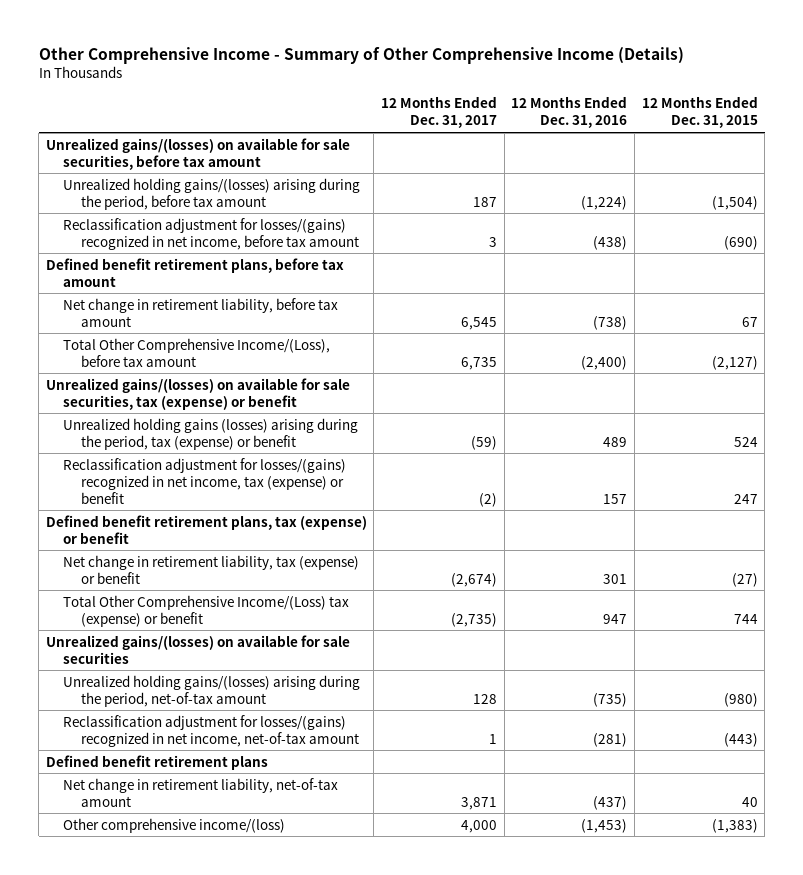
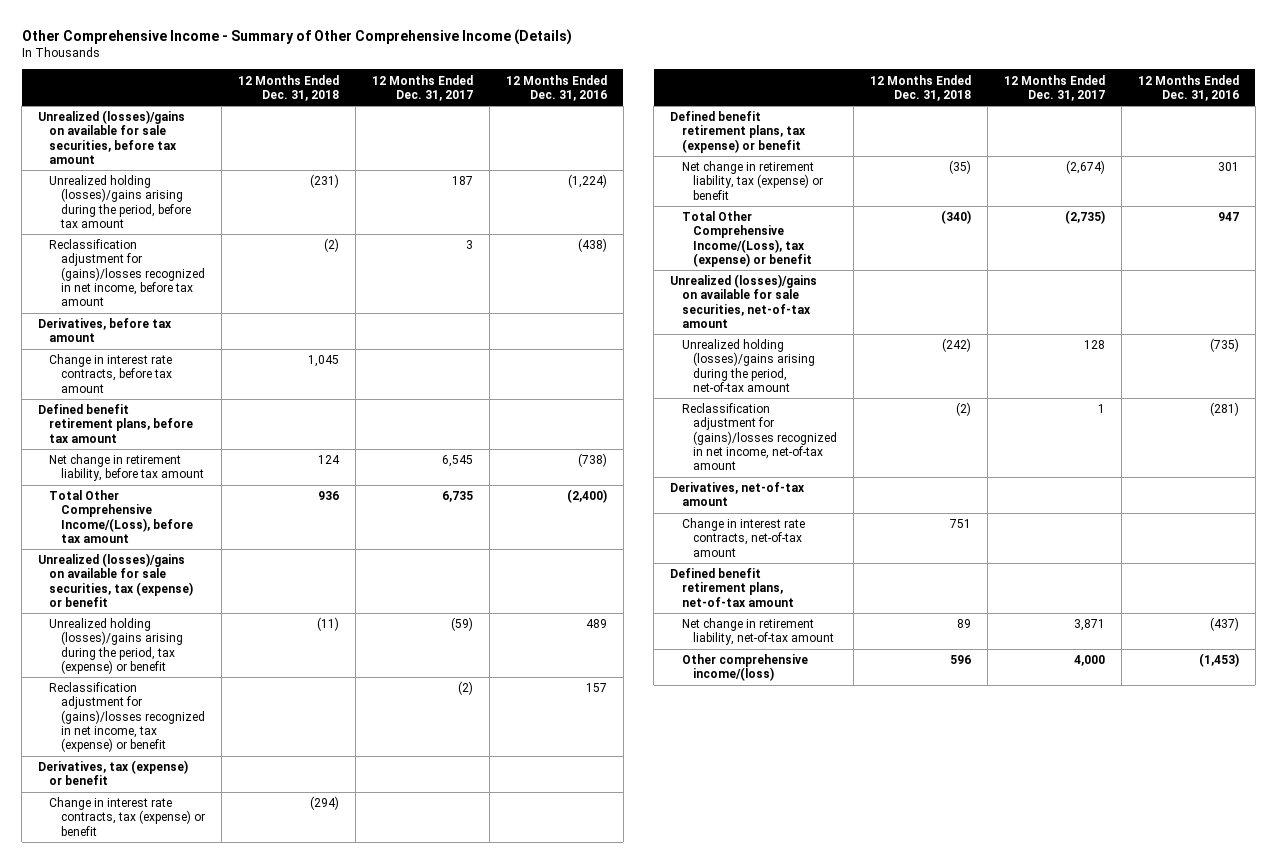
[641,96,758,129] 12 Months Ended Dec. 31, 2015 -> none
none -> [237,74,339,101] 12 Months Ended Dec. 31, 2018
[45,137,350,170] Unrealized gains/(losses) on available for sale securities, before tax amount -> [38,110,186,164] Unrealized (losses)/gains on available for sale securities, before tax amount
[63,177,361,210] Unrealized holding gains/(losses) arising during the period, before tax amount -> [49,175,191,228] Unrealized holding (losses)/gains arising during the period, before tax amount
[63,217,360,250] Reclassification adjustment for losses/(gains) recognized in net income, before tax amount -> [49,239,205,306] Reclassification adjustment for (gains)/losses recognized in net income, before tax amount
none -> [38,318,173,343] Derivatives, before tax amount
none -> [49,354,173,393] Change in interest rate contracts, before tax amount
[45,377,350,410] Unrealized gains/(losses) on available for sale securities, tax (expense) or benefit -> [38,553,194,607] Unrealized (losses)/gains on available for sale securities, tax (expense) or benefit
[63,417,359,450] Unrealized holding gains (losses) arising during the period, tax (expense) or benefit -> [49,618,183,674] Unrealized holding (losses)/gains arising during the period, tax (expense) or benefit
[63,457,347,504] Reclassification adjustment for losses/(gains) recognized in net income, tax (expense) or benefit -> [49,682,205,752] Reclassification adjustment for (gains)/losses recognized in net income, tax (expense) or benefit
none -> [38,760,189,786] Derivatives, tax (expense) or benefit
none -> [49,797,205,836] Change in interest rate contracts, tax (expense) or benefit
[63,594,350,627] Total Other Comprehensive Income/(Loss) tax (expense) or benefit -> [681,211,813,267] Total Other Comprehensive Income/(Loss), tax (expense) or benefit
[45,634,350,664] Unrealized gains/(losses) on available for sale securities -> [670,274,818,328] Unrealized (losses)/gains on available for sale securities, net-of-tax amount
[63,674,361,707] Unrealized holding gains/(losses) arising during the period, net-of-tax amount -> [681,339,816,392] Unrealized holding (losses)/gains arising during the period, net-of-tax amount
[63,714,360,747] Reclassification adjustment for losses/(gains) recognized in net income, net-of-tax amount -> [681,403,838,470] Reclassification adjustment for (gains)/losses recognized in net income, net-of-tax amount
none -> [670,482,806,507] Derivatives, net-of-tax amount
none -> [681,518,805,557] Change in interest rate contracts, net-of-tax amount
[45,754,268,770] Defined benefit retirement plans -> [670,568,794,607] Defined benefit retirement plans, net-of-tax amount

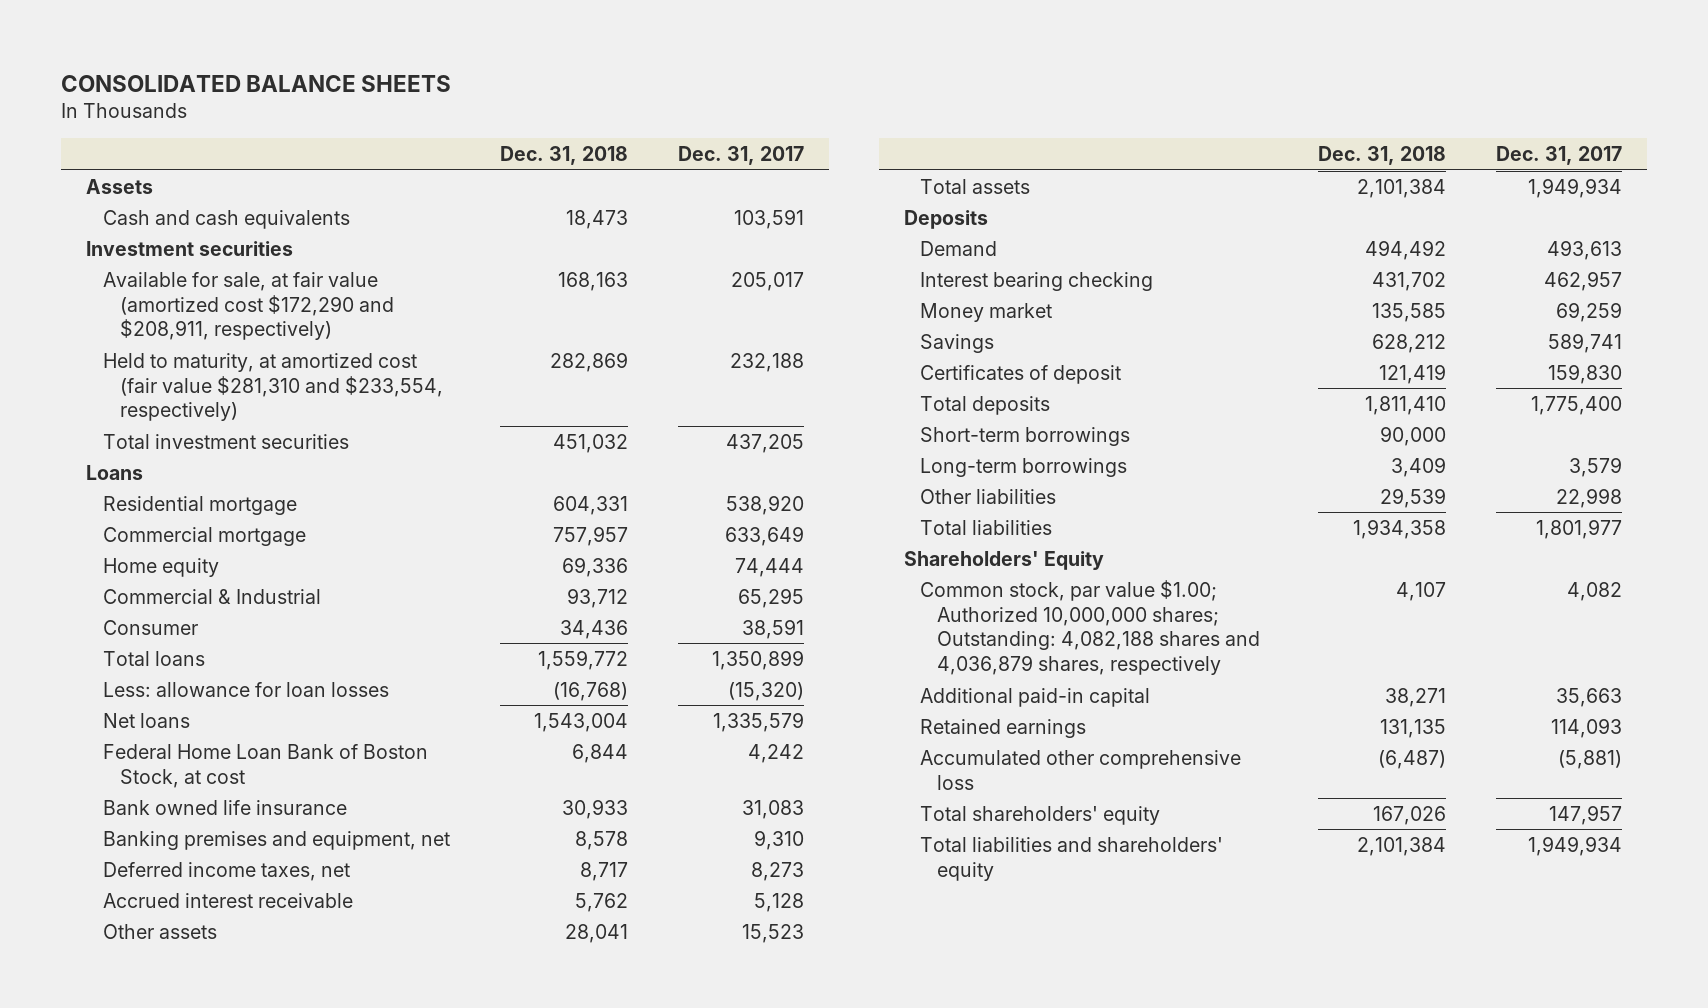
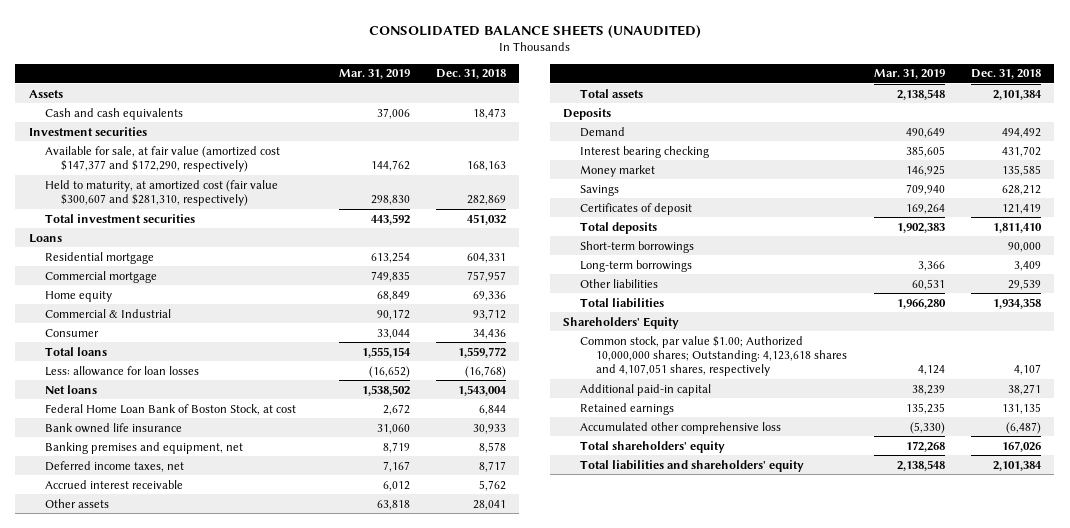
[61,74,452,92] CONSOLIDATED BALANCE SHEETS -> [368,24,701,38] CONSOLIDATED BALANCE SHEETS (UNAUDITED)
[678,146,805,166] Dec. 31, 2017 -> none
none -> [338,69,410,80] Mar. 31, 2019
[103,271,394,341] Available for sale, at fair value (amortized cost $172,290 and $208,911, respectively) -> [45,145,281,172] Available for sale, at fair value (amortized cost $147,377 and $172,290, respectively)
[103,352,443,422] Held to maturity, at amortized cost (fair value $281,310 and $233,554, respectively) -> [45,179,279,206] Held to maturity, at amortized cost (fair value $300,607 and $281,310, respectively)
[920,579,1261,676] Common stock, par value $1.00; Authorized 10,000,000 shares; Outstanding: 4,082,188 shares and 4,036,879 shares, respectively -> [579,335,848,377] Common stock, par value $1.00; Authorized 10,000,000 shares; Outstanding: 4,123,618 shares and 4,107,051 shares, respectively

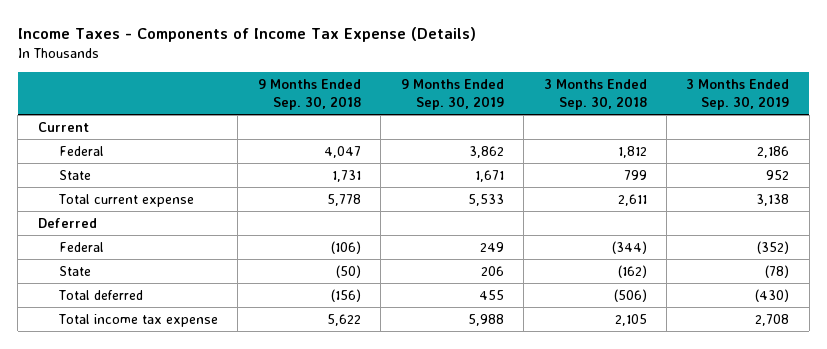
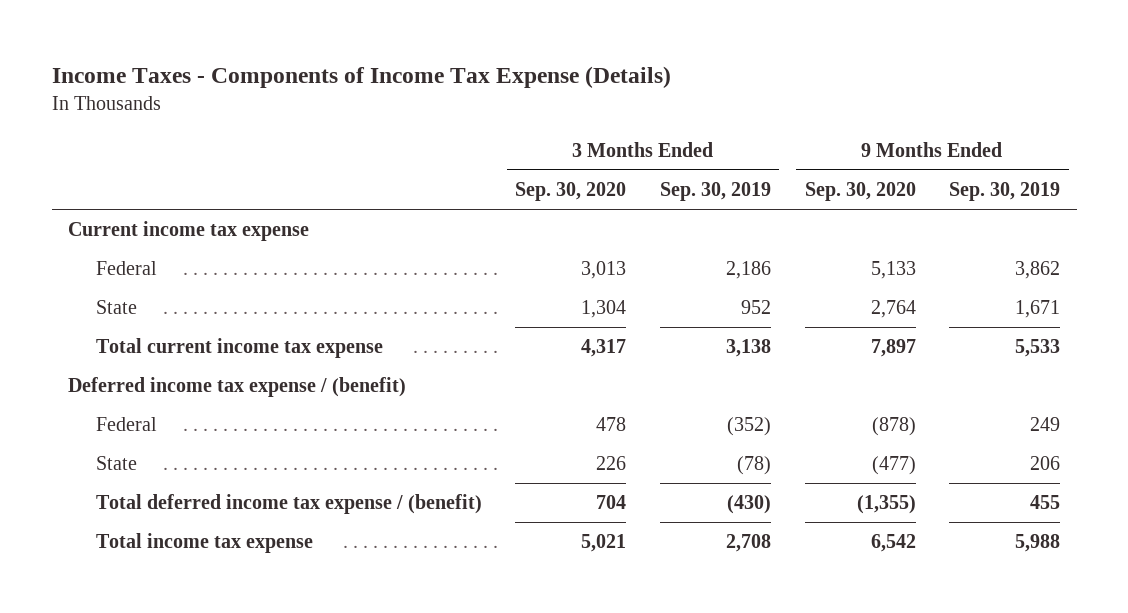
[257,79,361,111] 9 Months Ended Sep. 30, 2018 -> none
[543,79,647,111] 3 Months Ended Sep. 30, 2018 -> none
none -> [515,182,627,202] Sep. 30, 2020
none -> [804,182,916,202] Sep. 30, 2020
[37,121,89,132] Current -> [68,221,310,242] Current income tax expense
[57,193,194,207] Total current expense -> [95,338,383,359] Total current income tax expense
[37,217,97,228] Deferred -> [68,377,407,398] Deferred income tax expense / (benefit)
[57,289,143,300] Total deferred -> [95,494,482,515] Total deferred income tax expense / (benefit)

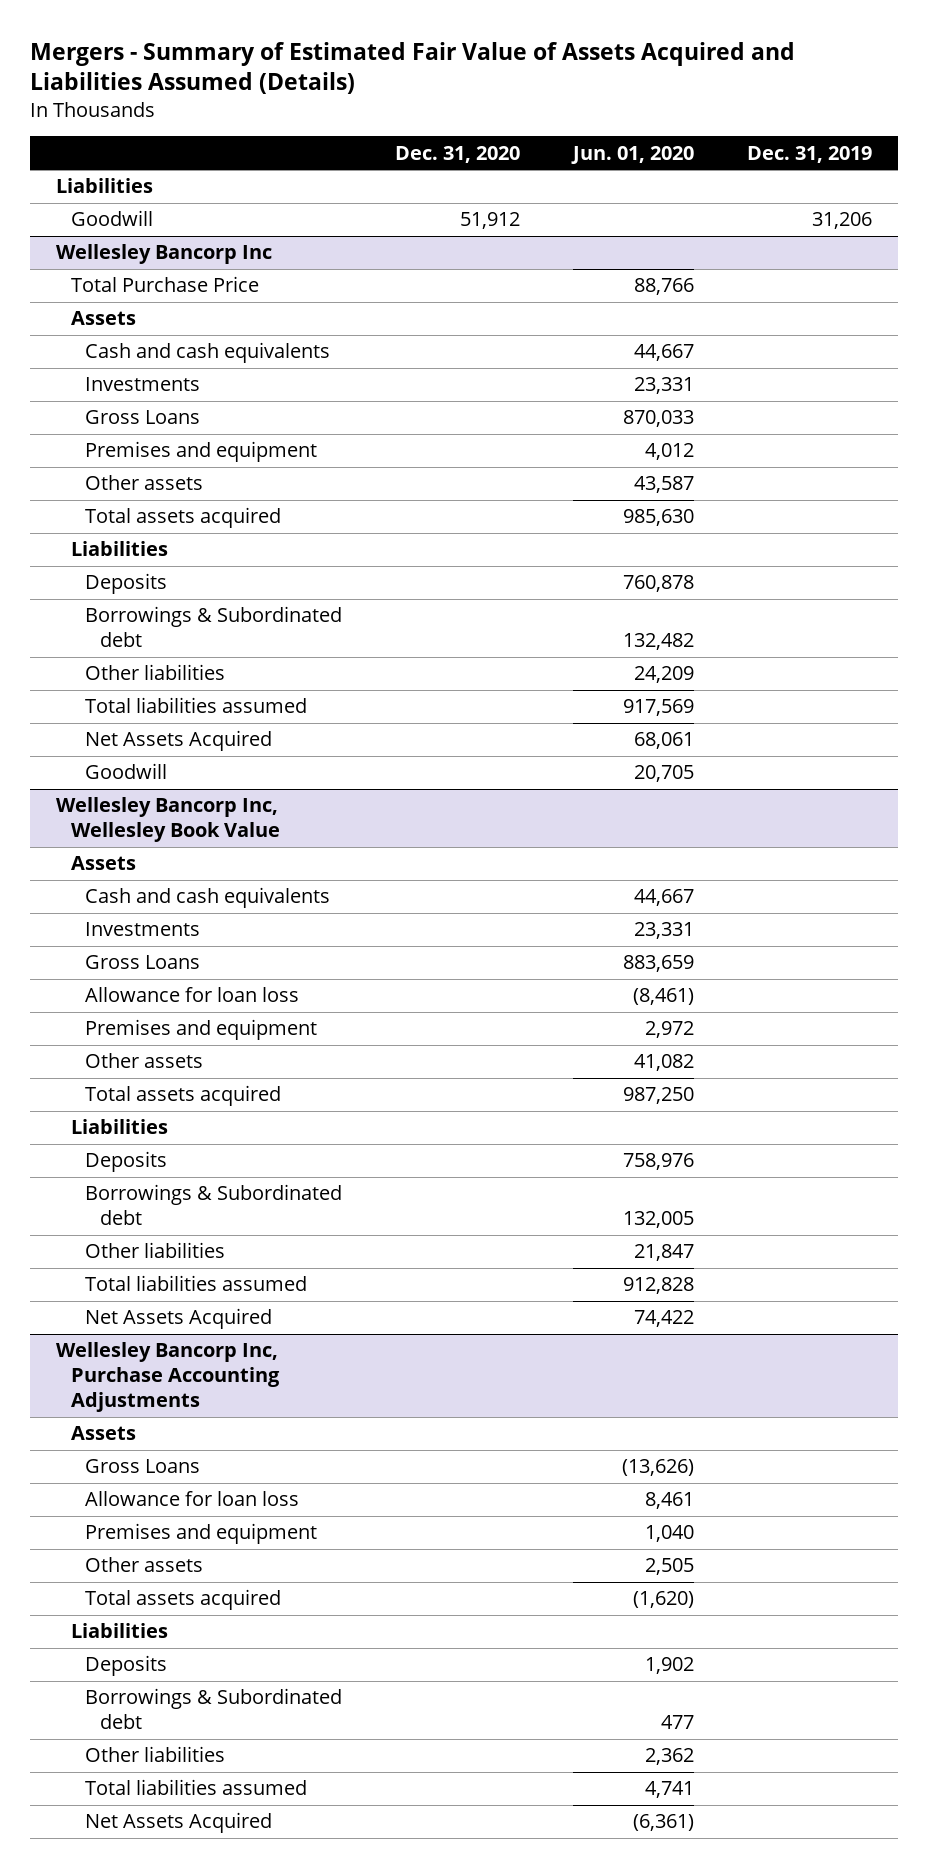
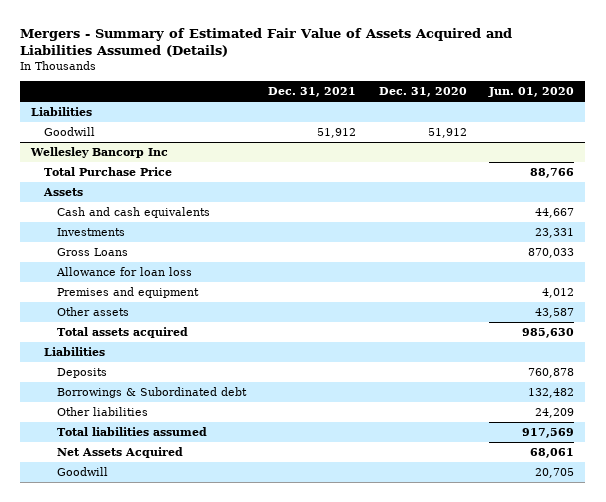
[746,145,872,163] Dec. 31, 2019 -> none
none -> [268,87,357,98] Dec. 31, 2021
none -> [55,266,192,276] Allowance for loan loss
[56,797,280,843] Wellesley Bancorp Inc, Wellesley Book Value -> none
[70,856,136,871] Assets -> none
[85,887,331,909] Cash and cash equivalents -> none
[85,922,201,937] Investments -> none
[85,955,201,970] Gross Loans -> none
[85,987,300,1003] Allowance for loan loss -> none
[85,1019,318,1041] Premises and equipment -> none
[85,1053,204,1069] Other assets -> none
[85,1085,282,1107] Total assets acquired -> none
[70,1119,168,1135] Liabilities -> none
[85,1151,168,1173] Deposits -> none
[85,1184,343,1226] Borrowings & Subordinated debt -> none
[85,1242,226,1259] Other liabilities -> none
[85,1275,308,1292] Total liabilities assumed -> none
[85,1308,273,1330] Net Assets Acquired -> none
[56,1342,280,1413] Wellesley Bancorp Inc, Purchase Accounting Adjustments -> none
[70,1426,136,1441] Assets -> none
[85,1459,201,1474] Gross Loans -> none
[85,1491,300,1507] Allowance for loan loss -> none
[85,1523,318,1545] Premises and equipment -> none
[85,1557,204,1573] Other assets -> none
[85,1589,282,1611] Total assets acquired -> none
[70,1623,168,1639] Liabilities -> none
[85,1655,168,1677] Deposits -> none
[85,1688,343,1730] Borrowings & Subordinated debt -> none
[85,1746,226,1763] Other liabilities -> none
[85,1779,308,1796] Total liabilities assumed -> none
[85,1812,273,1834] Net Assets Acquired -> none

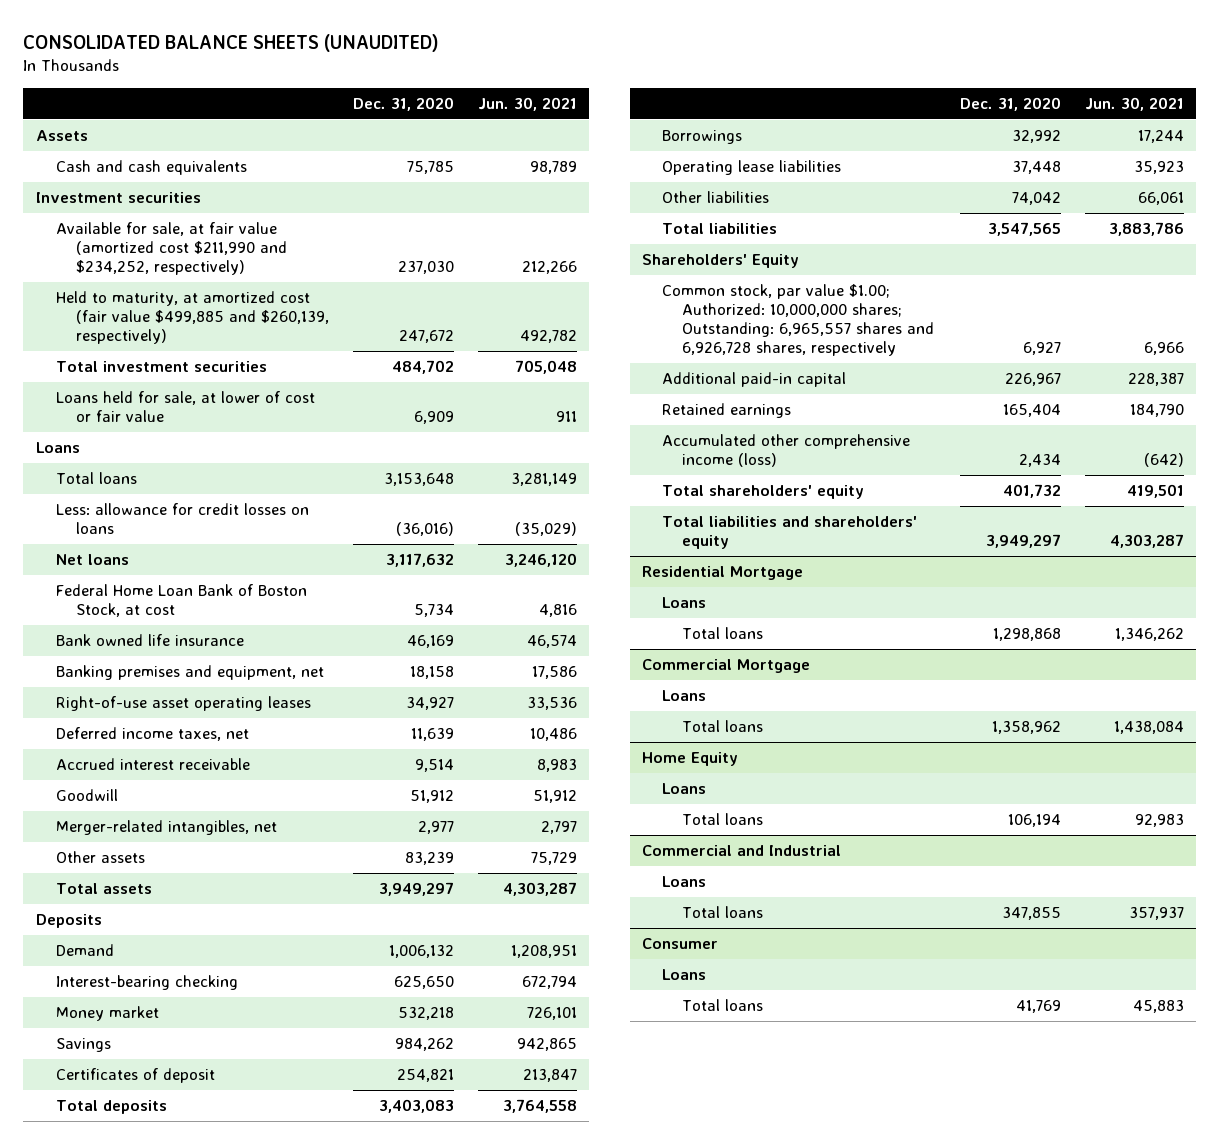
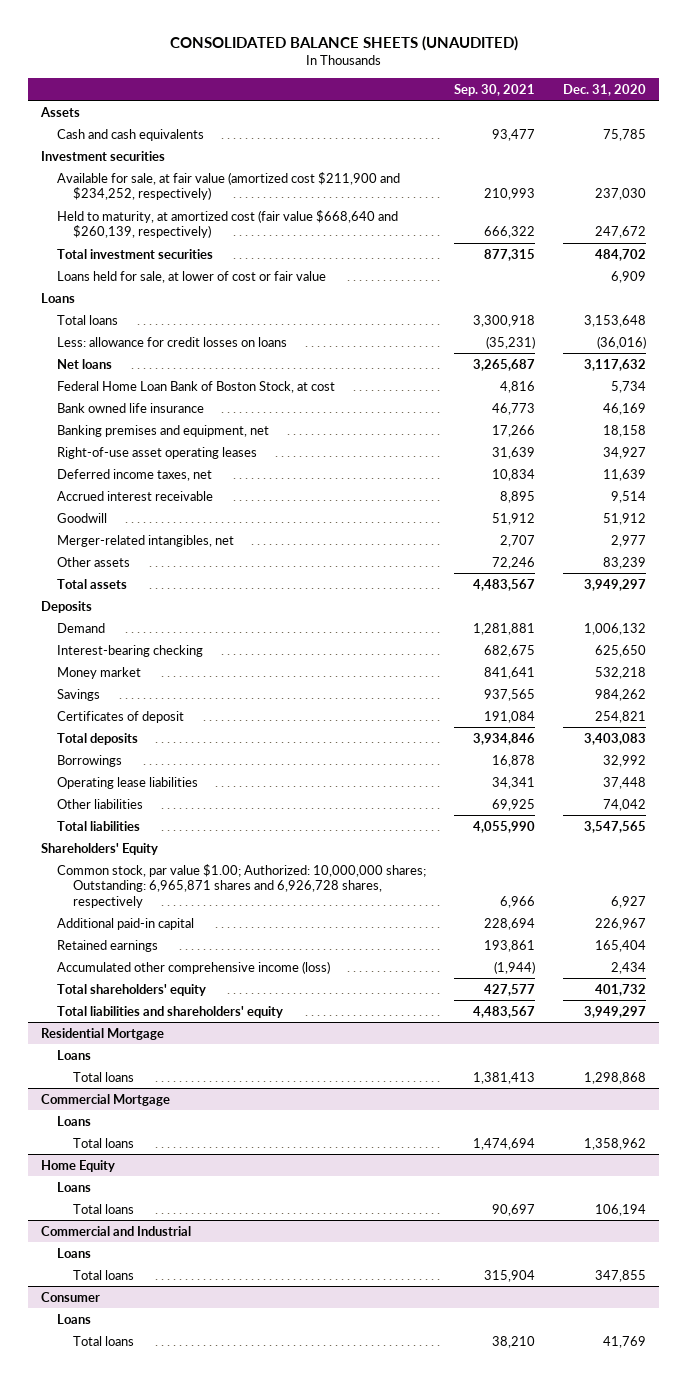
[477,96,577,111] Jun. 30, 2021 -> none
none -> [454,83,536,96] Sep. 30, 2021
[55,221,287,276] Available for sale, at fair value (amortized cost $211,990 and $234,252, respectively) -> [57,171,401,201] Available for sale, at fair value (amortized cost $211,900 and $234,252, respectively)
[55,290,329,345] Held to maturity, at amortized cost (fair value $499,885 and $260,139, respectively) -> [57,209,399,239] Held to maturity, at amortized cost (fair value $668,640 and $260,139, respectively)
[662,283,935,357] Common stock, par value $1.00; Authorized: 10,000,000 shares; Outstanding: 6,965,557 shares and 6,926,728 shares, respectively -> [57,863,427,908] Common stock, par value $1.00; Authorized: 10,000,000 shares; Outstanding: 6,965,871 shares and 6,926,728 shares, respectively

